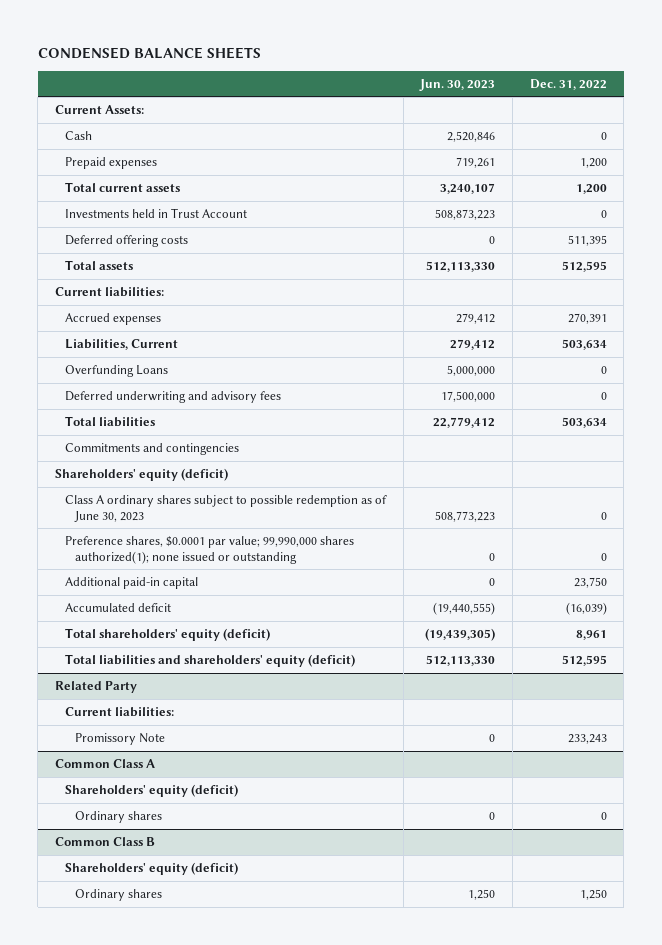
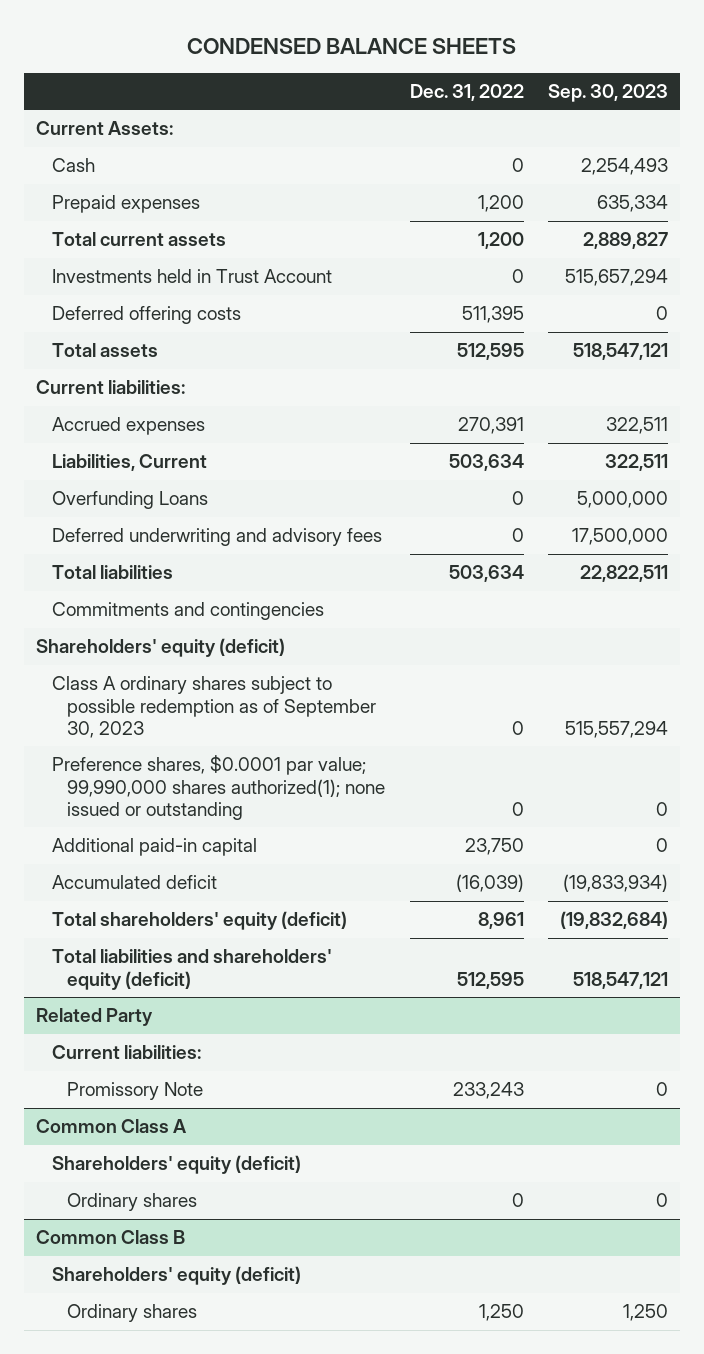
[419,78,496,91] Jun. 30, 2023 -> none
none -> [547,83,668,102] Sep. 30, 2023
[64,494,387,522] Class A ordinary shares subject to possible redemption as of June 30, 2023 -> [51,676,377,738] Class A ordinary shares subject to possible redemption as of September 30, 2023

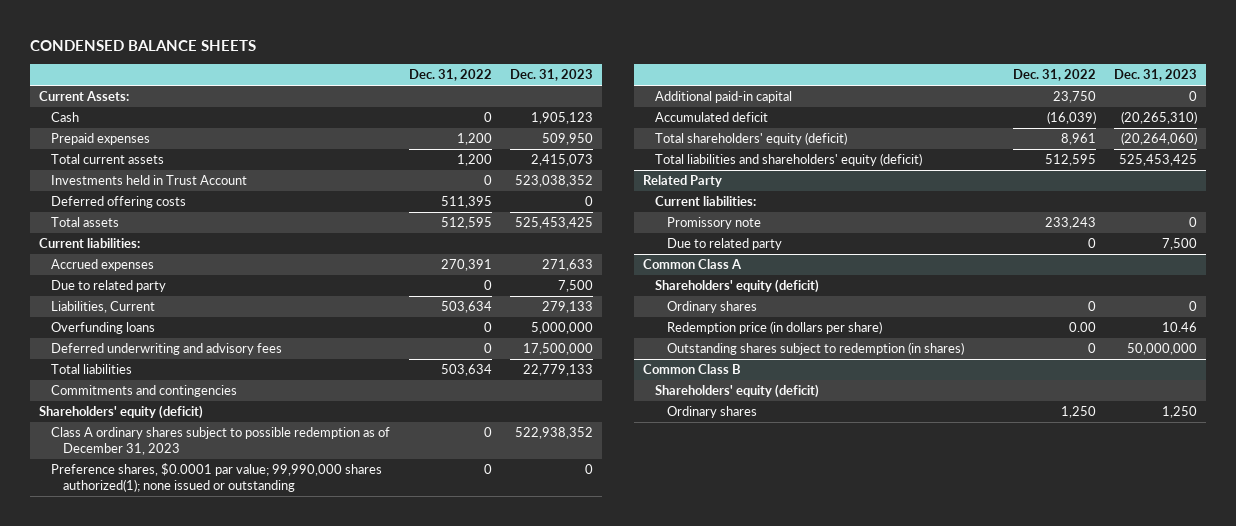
[547,83,668,102] Sep. 30, 2023 -> none
none -> [509,69,593,82] Dec. 31, 2023
none -> [51,280,167,293] Due to related party
[51,491,208,510] Overfunding Loans -> [51,322,156,335] Overfunding loans
[51,676,377,738] Class A ordinary shares subject to possible redemption as of September 30, 2023 -> [51,427,391,455] Class A ordinary shares subject to possible redemption as of December 31, 2023
[67,1082,204,1101] Promissory Note -> [667,217,762,230] Promissory note
none -> [667,238,783,251] Due to related party
none -> [667,321,883,335] Redemption price (in dollars per share)
none -> [667,342,965,356] Outstanding shares subject to redemption (in shares)

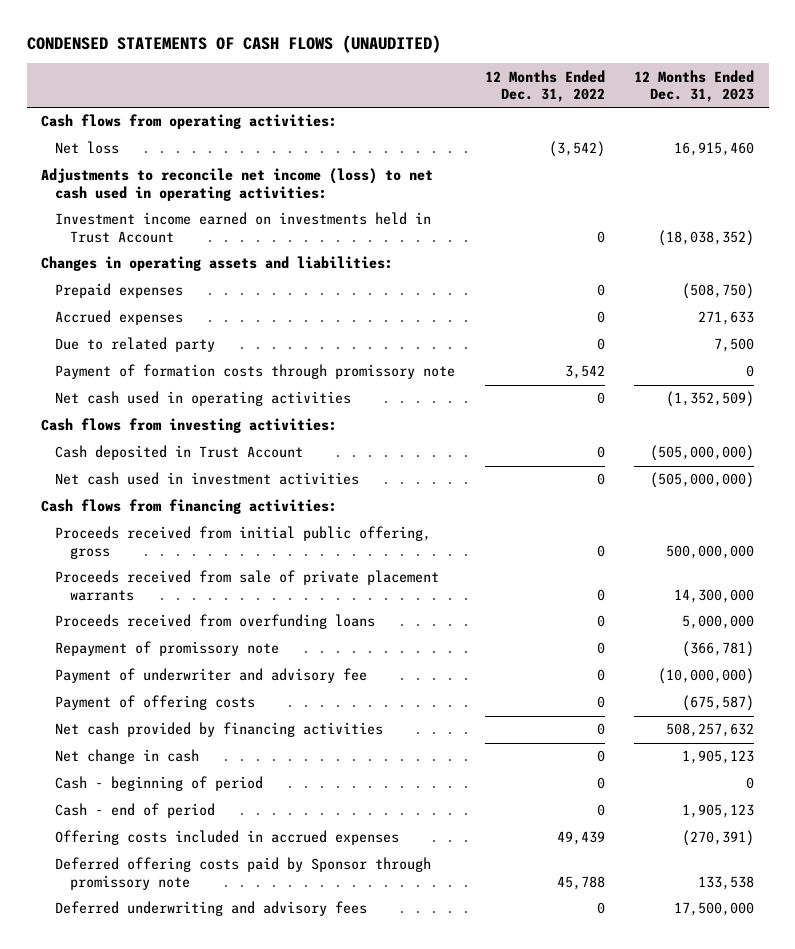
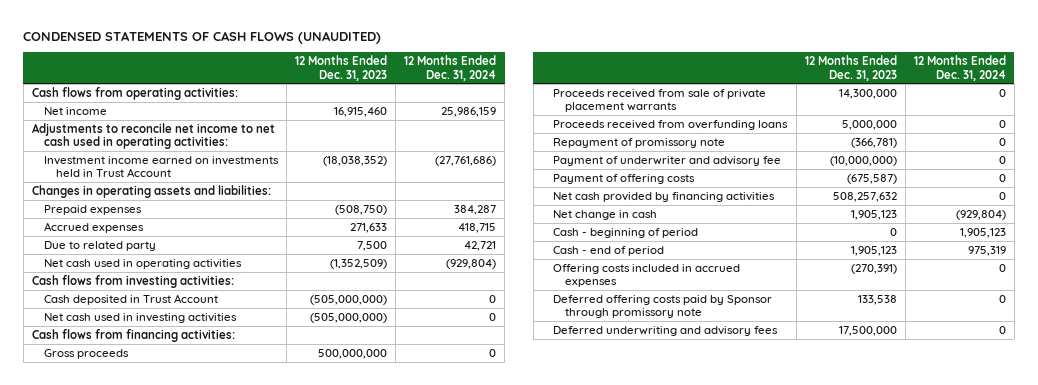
[484,69,605,103] 12 Months Ended Dec. 31, 2022 -> none
none -> [404,55,497,81] 12 Months Ended Dec. 31, 2024
[55,141,120,155] Net loss -> [43,106,107,115] Net income
[41,168,434,201] Adjustments to reconcile net income (loss) to net cash used in operating activities: -> [31,122,275,150] Adjustments to reconcile net income to net cash used in operating activities:
[55,364,456,380] Payment of formation costs through promissory note -> none
[55,472,360,486] Net cash used in investment activities -> [43,312,237,323] Net cash used in investing activities
[55,526,432,559] Proceeds received from initial public offering, gross -> [43,348,129,359] Gross proceeds

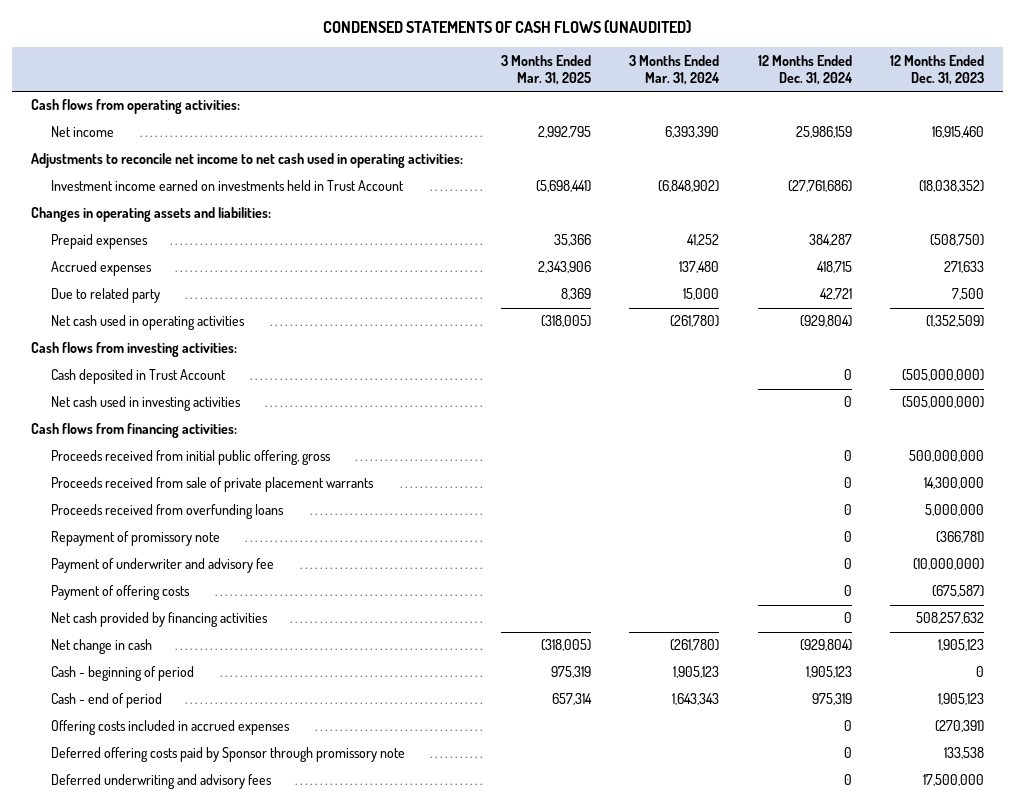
none -> [501,54,592,85] 3 Months Ended Mar. 31, 2025
none -> [629,54,721,85] 3 Months Ended Mar. 31, 2024
[43,348,129,359] Gross proceeds -> [50,450,331,466] Proceeds received from initial public offering, gross

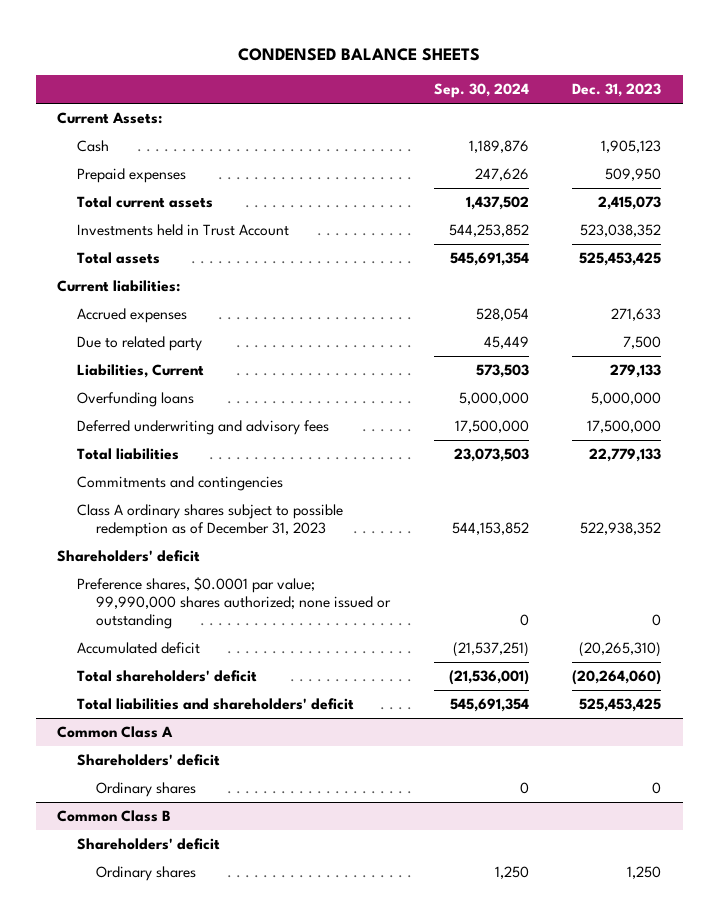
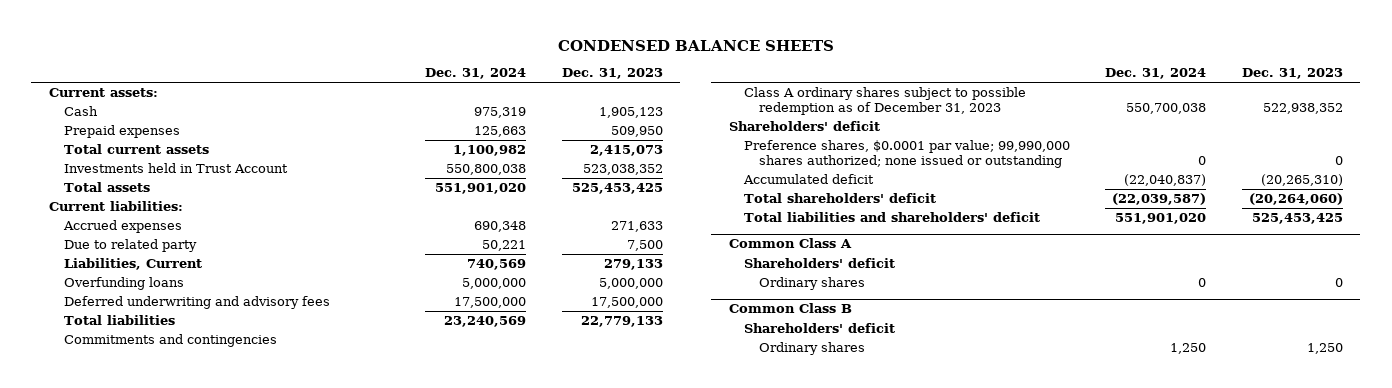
[433,83,529,99] Sep. 30, 2024 -> none
none -> [425,68,527,80] Dec. 31, 2024
[57,112,163,125] Current Assets: -> [49,88,159,98] Current assets:

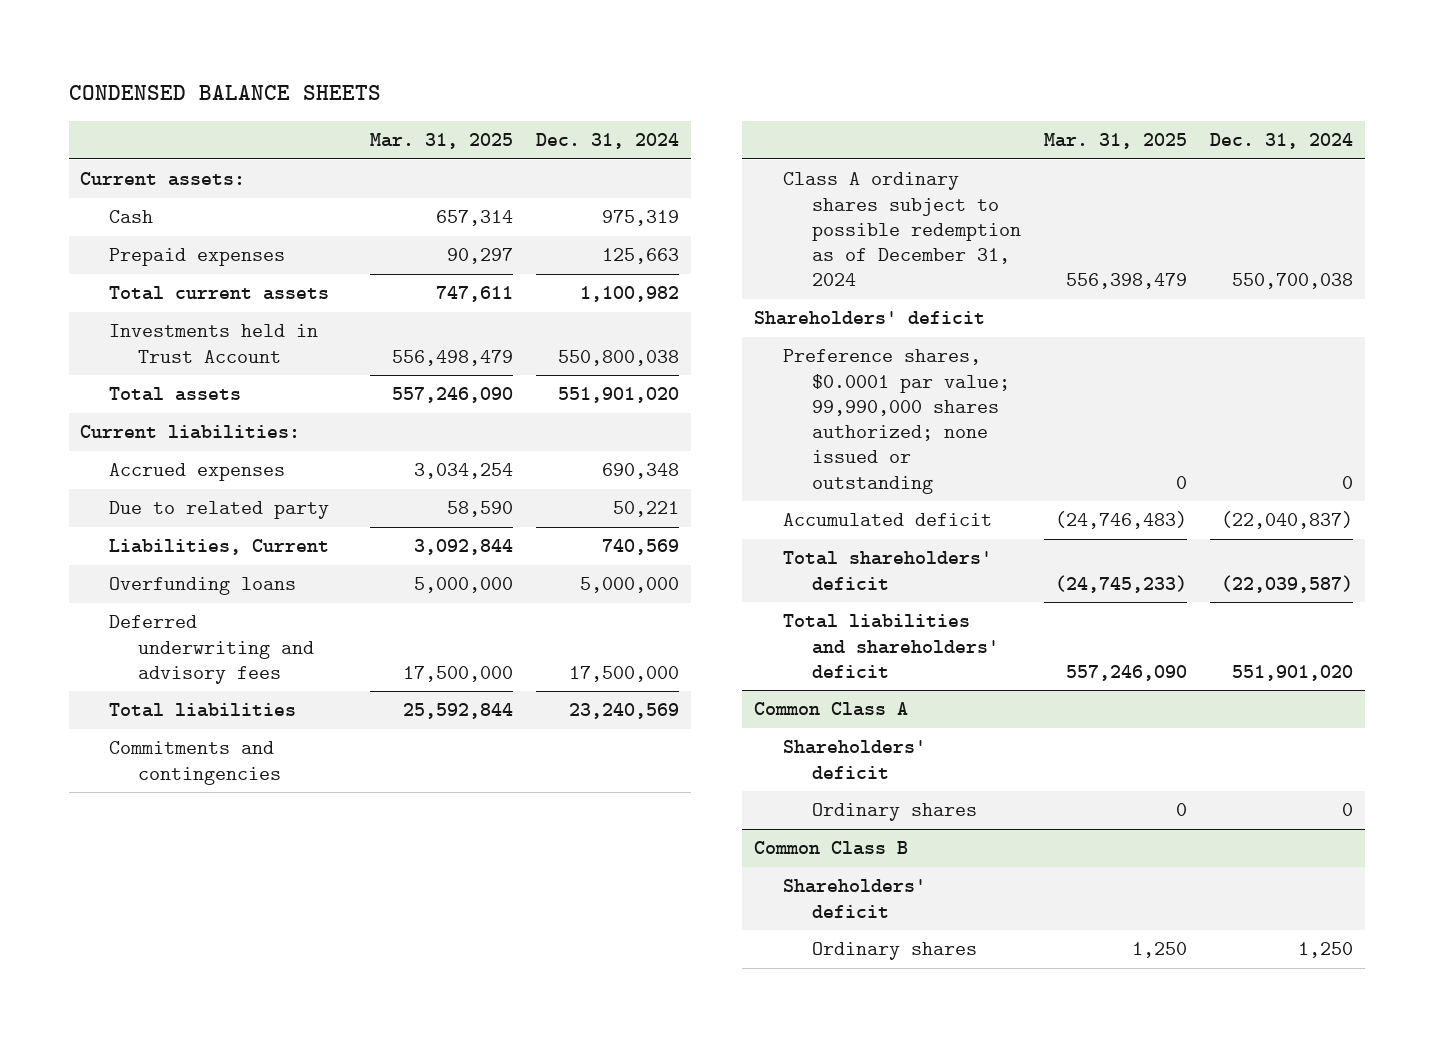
[561,68,663,80] Dec. 31, 2023 -> none
none -> [370,133,514,150] Mar. 31, 2025
[743,87,1026,115] Class A ordinary shares subject to possible redemption as of December 31, 2023 -> [782,172,1021,287] Class A ordinary shares subject to possible redemption as of December 31, 2024

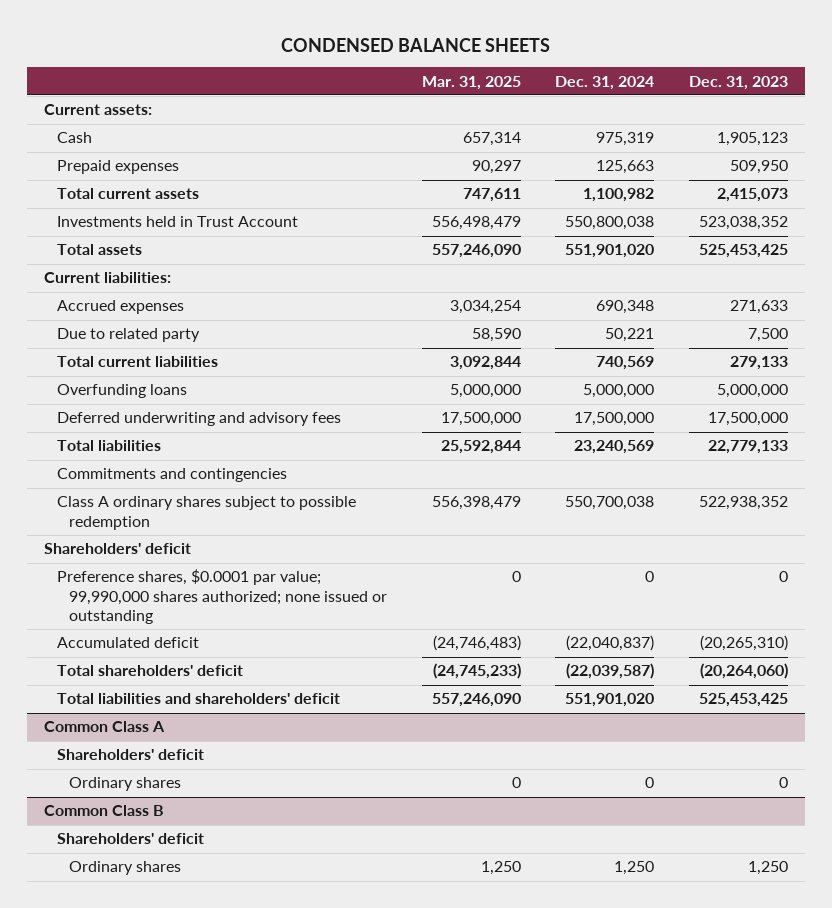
none -> [688,75,788,90] Dec. 31, 2023
[108,539,329,556] Liabilities, Current -> [56,356,218,368] Total current liabilities
[782,172,1021,287] Class A ordinary shares subject to possible redemption as of December 31, 2024 -> [56,496,356,530] Class A ordinary shares subject to possible redemption

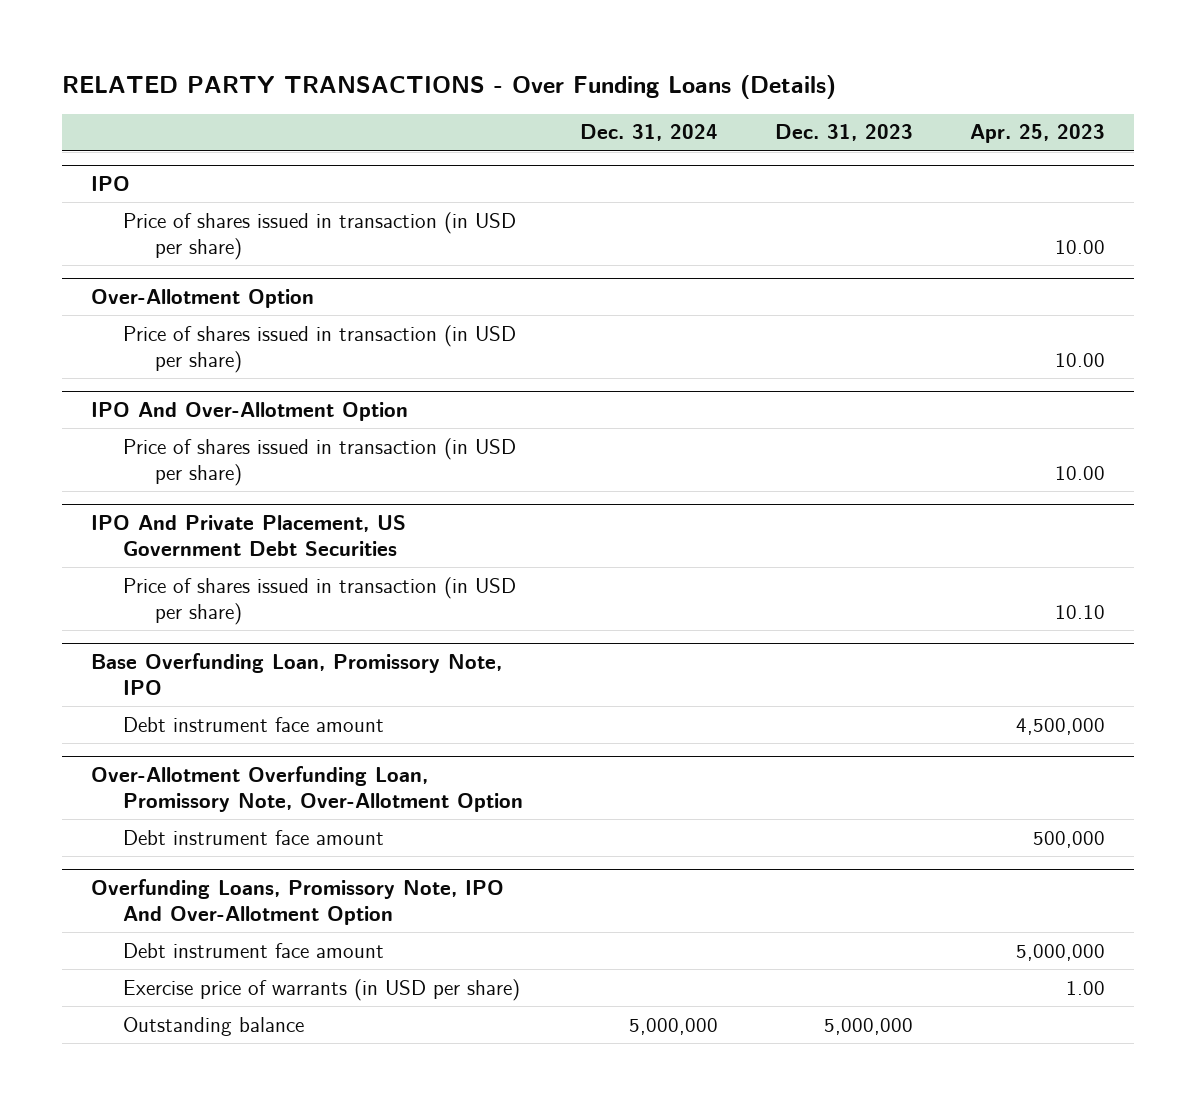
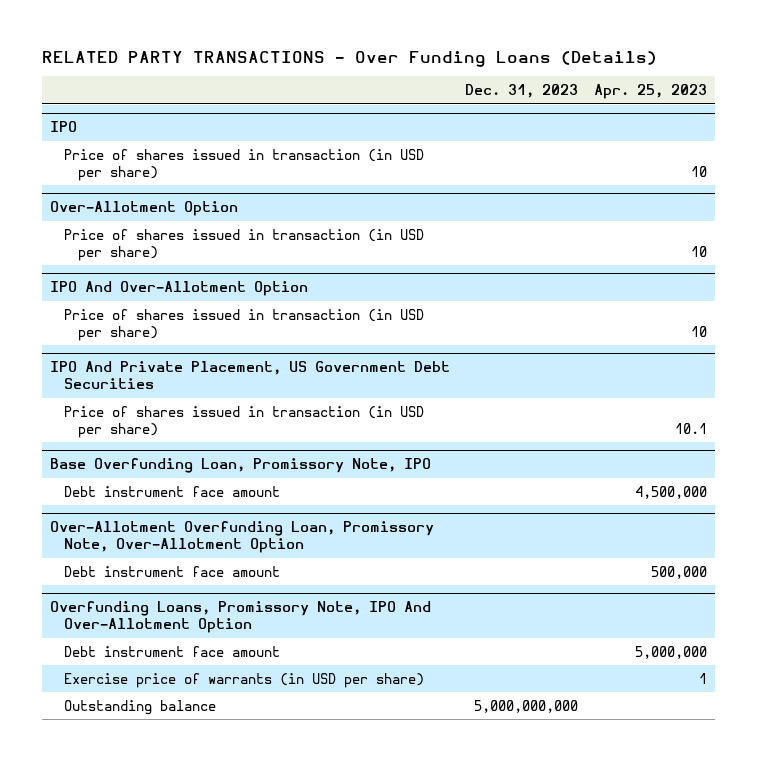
[579,124,718,142] Dec. 31, 2024 -> none
[1055,239,1106,254] 10.00 -> [690,165,707,177] 10
[1055,352,1106,367] 10.00 -> [690,245,707,257] 10
[1055,465,1106,480] 10.00 -> [690,325,707,337] 10
[1055,604,1106,619] 10.10 -> [674,422,707,434] 10.1
[1066,980,1106,995] 1.00 -> [698,672,707,684] 1
[824,1017,914,1035] 5,000,000 -> [474,699,579,713] 5,000,000,000

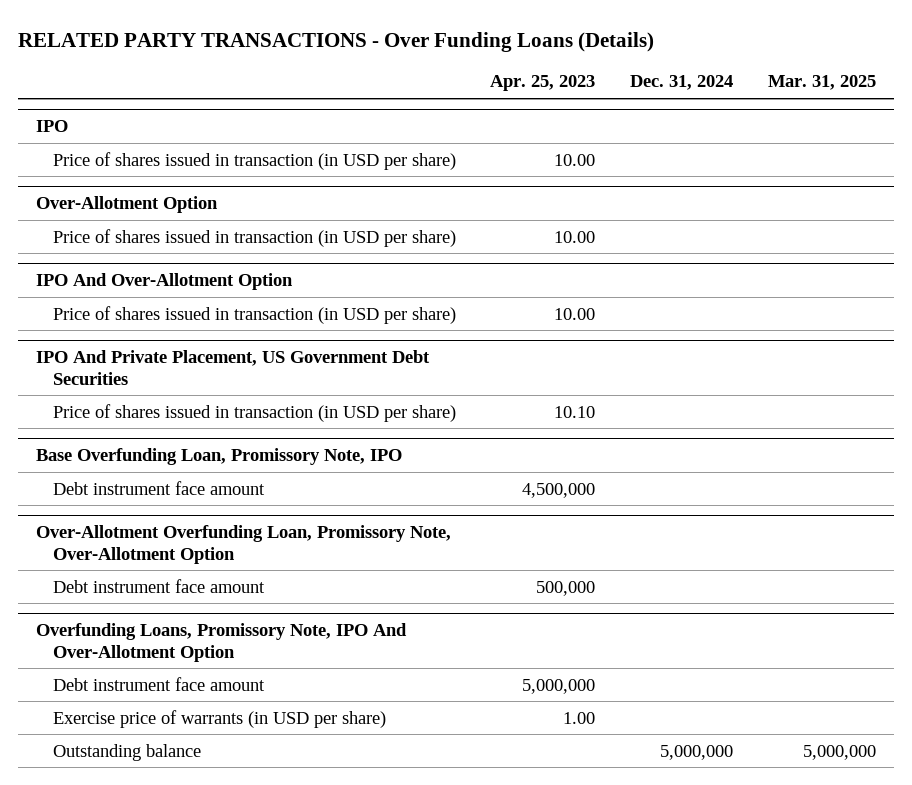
[465,84,579,99] Dec. 31, 2023 -> none
none -> [630,75,734,91] Dec. 31, 2024
none -> [768,75,877,91] Mar. 31, 2025
[690,165,707,177] 10 -> [554,153,596,166] 10.00
[690,245,707,257] 10 -> [554,230,596,243] 10.00
[690,325,707,337] 10 -> [554,307,596,320] 10.00
[674,422,707,434] 10.1 -> [554,405,596,418] 10.10
[698,672,707,684] 1 -> [563,711,596,724] 1.00

